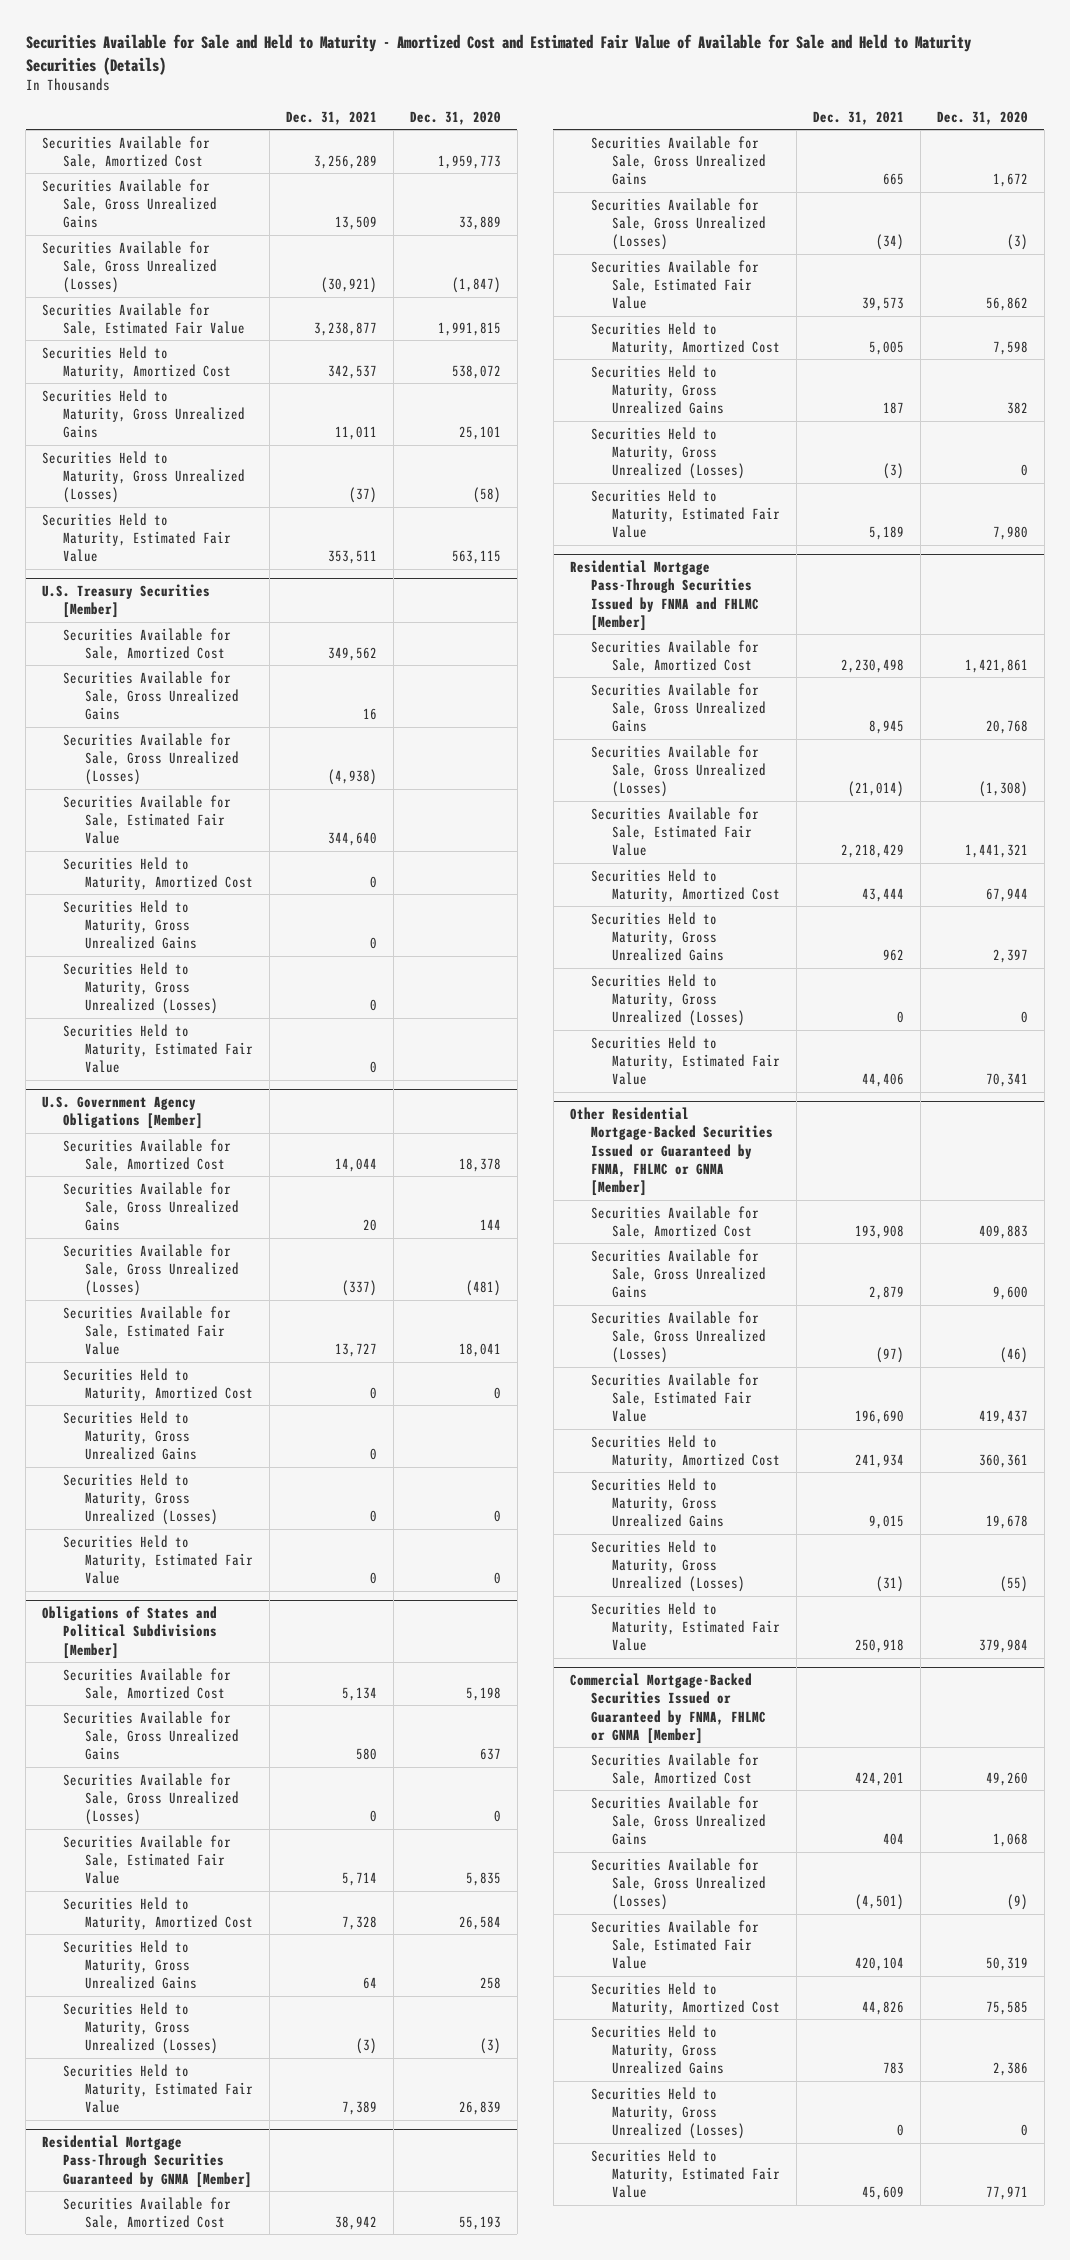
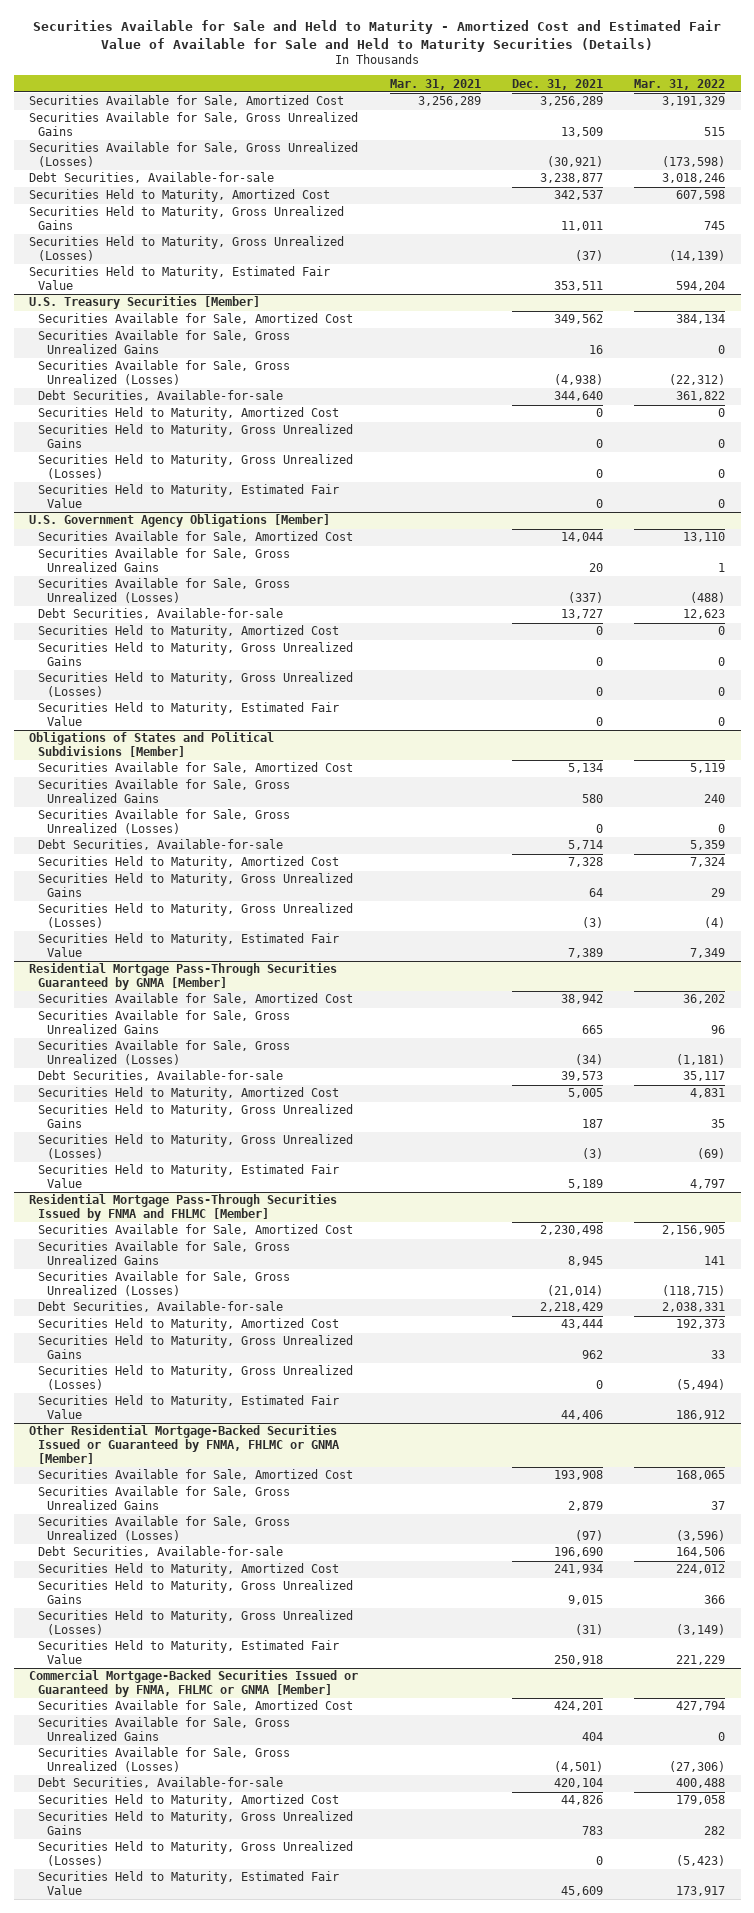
[409,110,501,125] Dec. 31, 2020 -> none
none -> [389,78,481,90] Mar. 31, 2021
none -> [633,78,725,90] Mar. 31, 2022
[42,302,246,336] Securities Available for Sale, Estimated Fair Value -> [29,172,275,184] Debt Securities, Available-for-sale
[63,794,232,845] Securities Available for Sale, Estimated Fair Value -> [38,390,284,402] Debt Securities, Available-for-sale
[63,1305,232,1356] Securities Available for Sale, Estimated Fair Value -> [38,608,284,620] Debt Securities, Available-for-sale
[63,1834,232,1885] Securities Available for Sale, Estimated Fair Value -> [38,839,284,851] Debt Securities, Available-for-sale
[590,259,759,310] Securities Available for Sale, Estimated Fair Value -> [38,1070,284,1082] Debt Securities, Available-for-sale
[590,806,759,857] Securities Available for Sale, Estimated Fair Value -> [38,1301,284,1313] Debt Securities, Available-for-sale
[590,1372,759,1423] Securities Available for Sale, Estimated Fair Value -> [38,1546,284,1558] Debt Securities, Available-for-sale
[590,1919,759,1970] Securities Available for Sale, Estimated Fair Value -> [38,1777,284,1789] Debt Securities, Available-for-sale

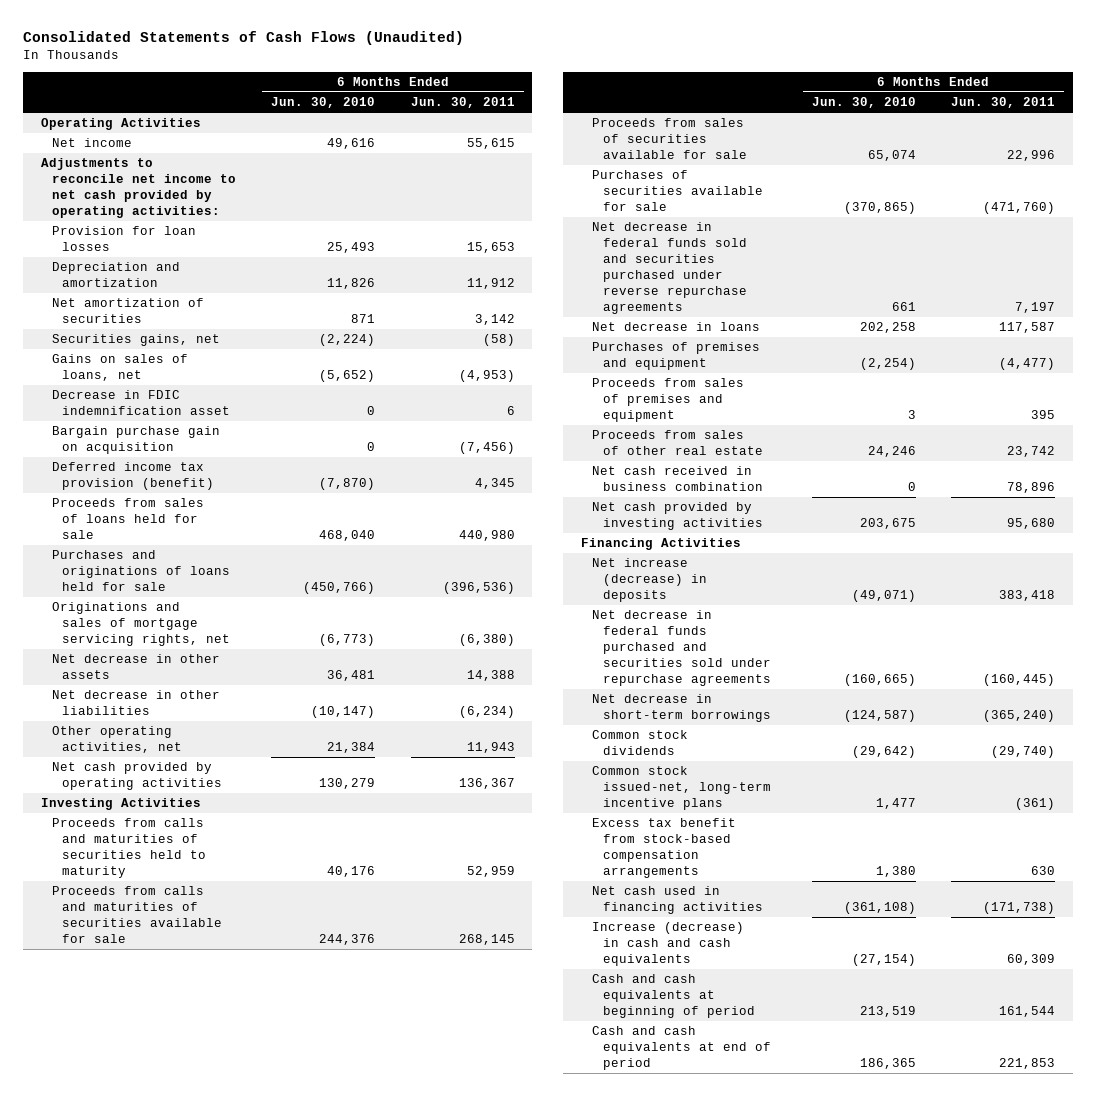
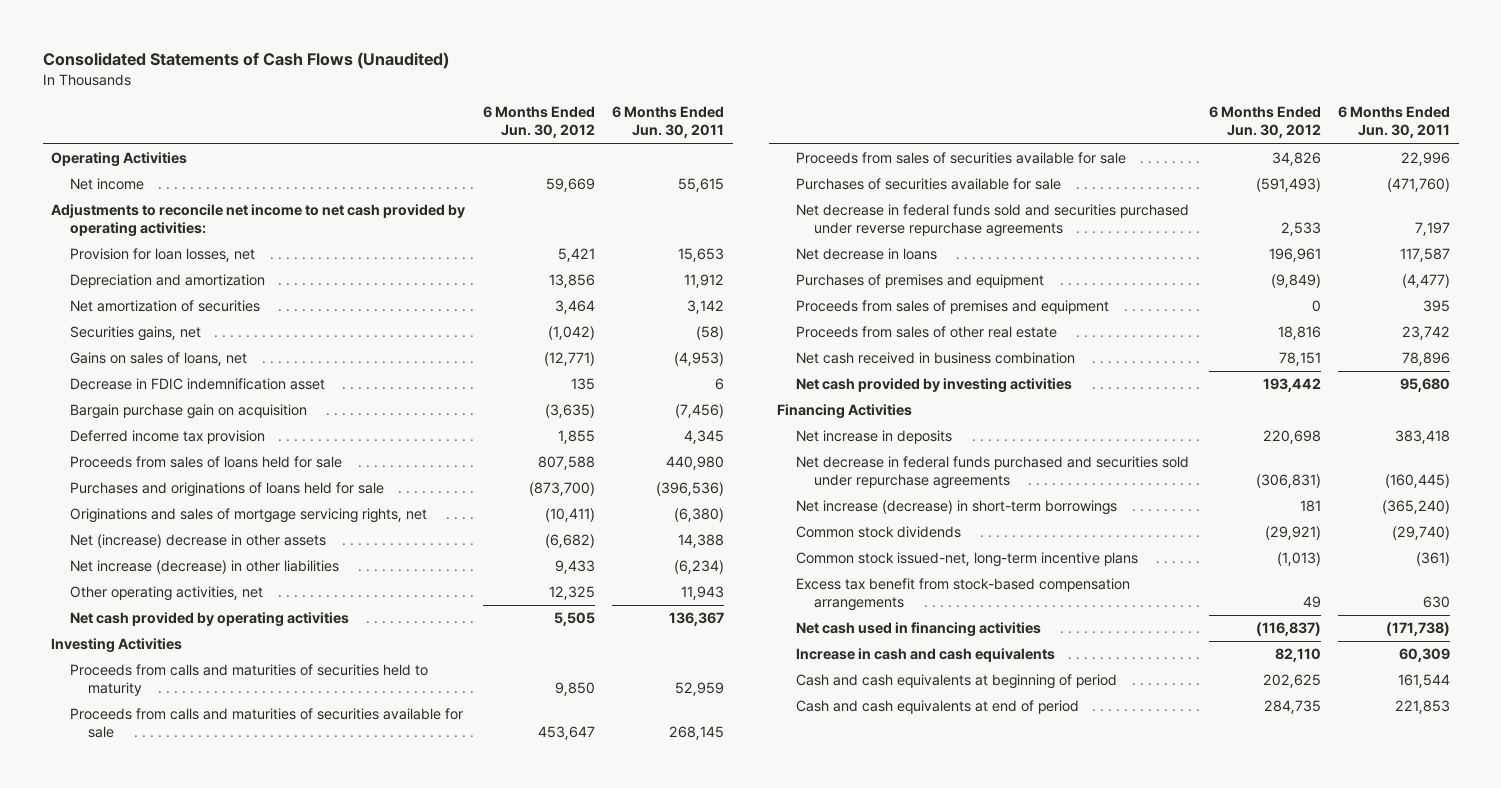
[271,97,376,109] Jun. 30, 2010 -> none
none -> [482,106,595,139] 6 Months Ended Jun. 30, 2012
[51,226,196,252] Provision for loan losses -> [69,248,255,263] Provision for loan losses, net
[51,462,215,491] Deferred income tax provision (benefit) -> [69,430,265,445] Deferred income tax provision
[51,654,220,680] Net decrease in other assets -> [69,534,326,549] Net (increase) decrease in other assets
[51,690,220,716] Net decrease in other liabilities -> [69,560,339,575] Net increase (decrease) in other liabilities
[591,558,707,603] Net increase (decrease) in deposits -> [795,430,952,445] Net increase in deposits
[591,694,771,723] Net decrease in short-term borrowings -> [795,500,1117,516] Net increase (decrease) in short-term borrowings
[591,922,744,967] Increase (decrease) in cash and cash equivalents -> [795,648,1055,663] Increase in cash and cash equivalents

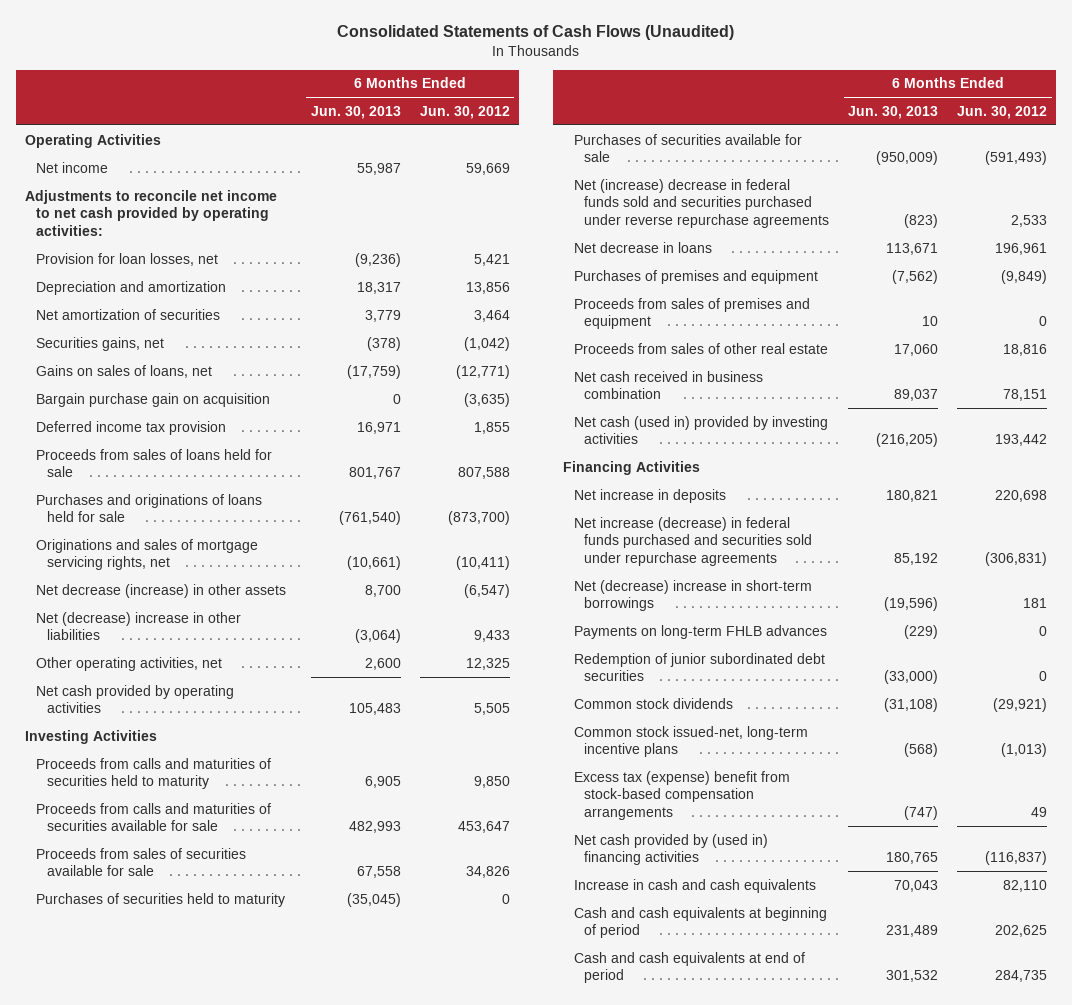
[612,106,725,139] 6 Months Ended Jun. 30, 2011 -> none
none -> [310,105,401,119] Jun. 30, 2013
[69,378,325,391] Decrease in FDIC indemnification asset -> none
[69,534,326,549] Net (increase) decrease in other assets -> [36,583,287,598] Net decrease (increase) in other assets
[544,534,595,549] (6,682) -> [463,583,510,598] (6,547)
[69,560,339,575] Net increase (decrease) in other liabilities -> [36,611,242,641] Net (decrease) increase in other liabilities
none -> [36,892,286,907] Purchases of securities held to maturity
[795,204,1189,238] Net decrease in federal funds sold and securities purchased under reverse repurchase agreements -> [573,178,830,228] Net (increase) decrease in federal funds sold and securities purchased under reverse repurchase agreements
[795,378,1072,394] Net cash provided by investing activities -> [573,415,828,445] Net cash (used in) provided by investing activities
[795,456,1189,490] Net decrease in federal funds purchased and securities sold under repurchase agreements -> [573,516,813,566] Net increase (decrease) in federal funds purchased and securities sold under repurchase agreements
[795,500,1117,516] Net increase (decrease) in short-term borrowings -> [573,579,812,612] Net (decrease) increase in short-term borrowings
none -> [573,624,827,639] Payments on long-term FHLB advances
none -> [573,652,825,682] Redemption of junior subordinated debt securities
[795,578,1130,612] Excess tax benefit from stock-based compensation arrangements -> [573,770,790,820] Excess tax (expense) benefit from stock-based compensation arrangements
[795,622,1041,638] Net cash used in financing activities -> [573,833,768,866] Net cash provided by (used in) financing activities

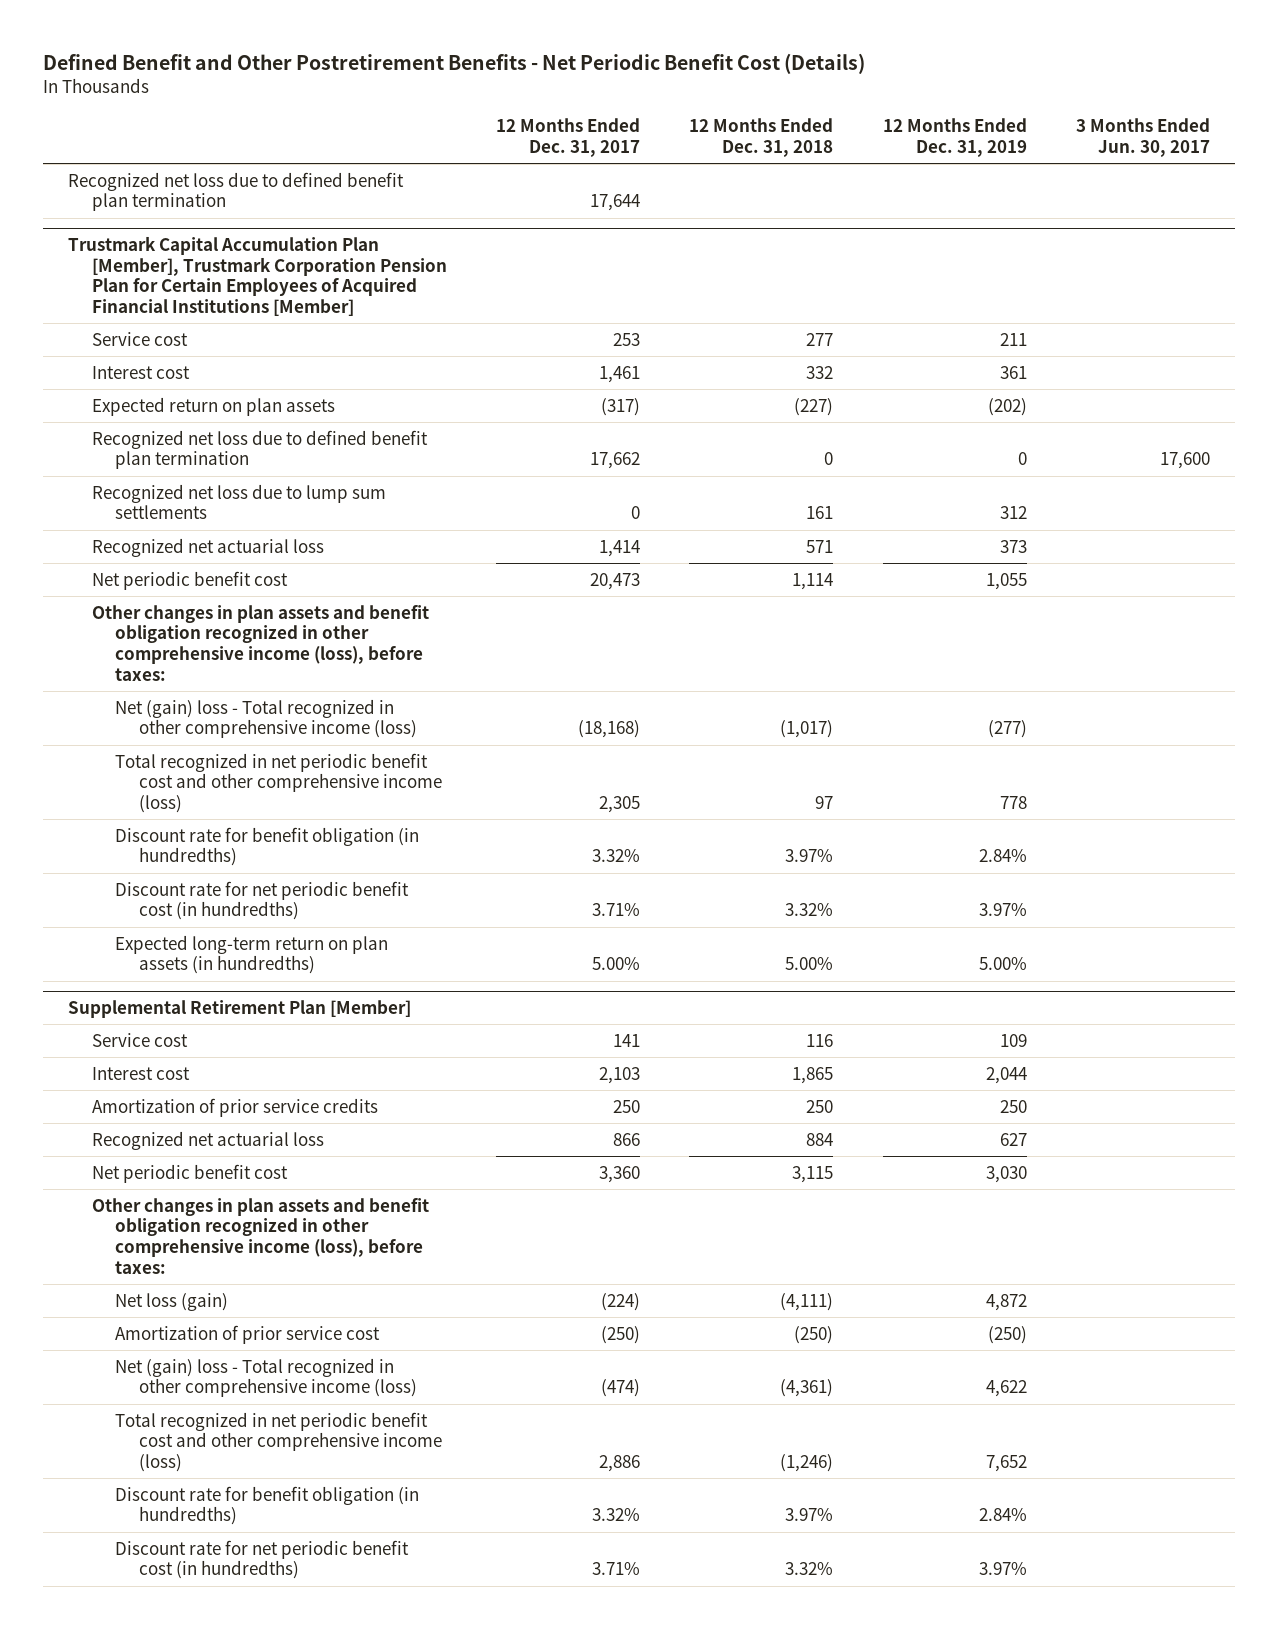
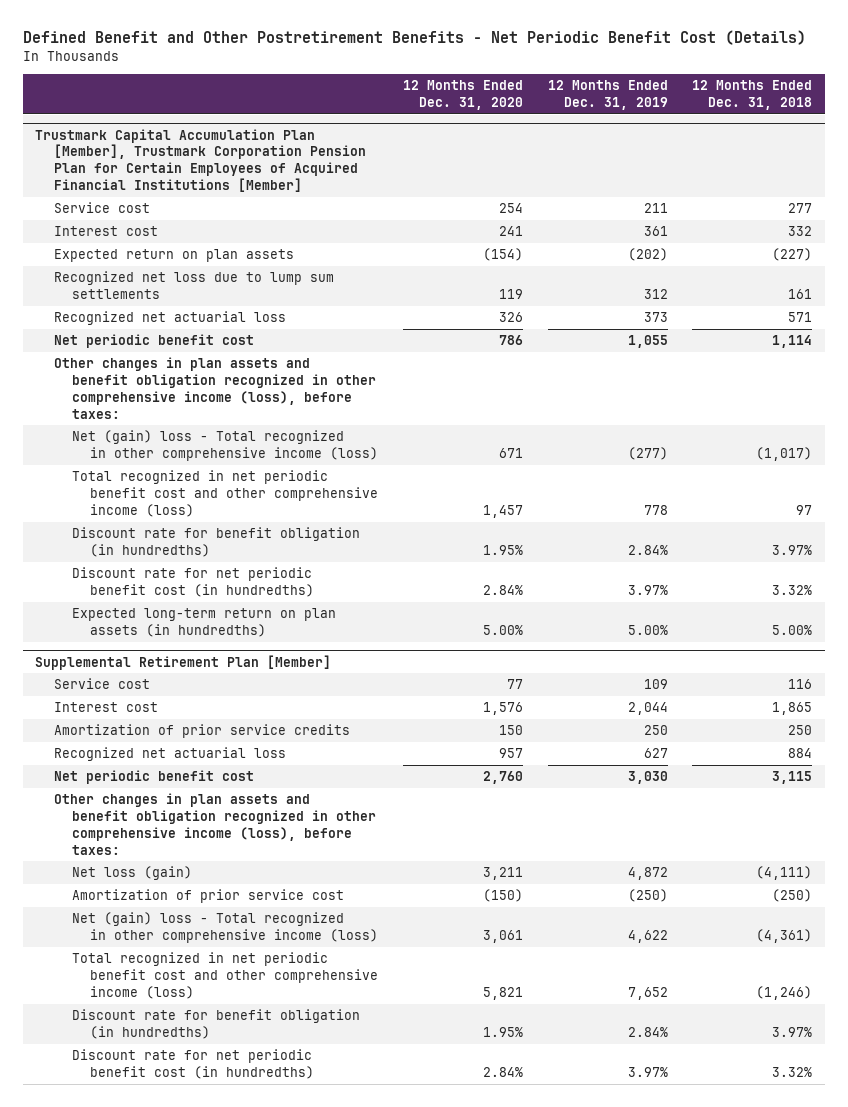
[496,118,641,158] 12 Months Ended Dec. 31, 2017 -> none
[1076,118,1211,158] 3 Months Ended Jun. 30, 2017 -> none
none -> [402,80,523,111] 12 Months Ended Dec. 31, 2020
[67,171,404,212] Recognized net loss due to defined benefit plan termination -> none
[91,429,428,470] Recognized net loss due to defined benefit plan termination -> none

